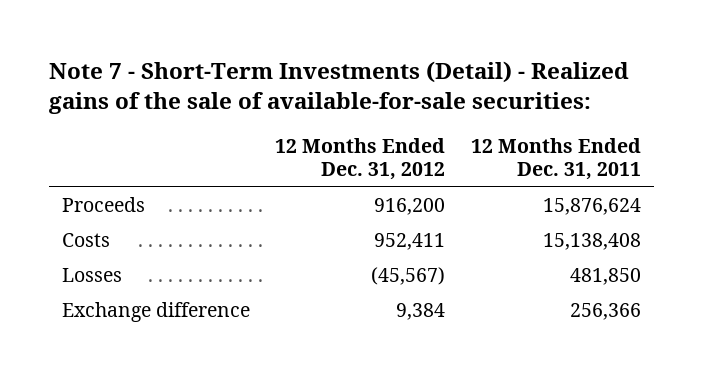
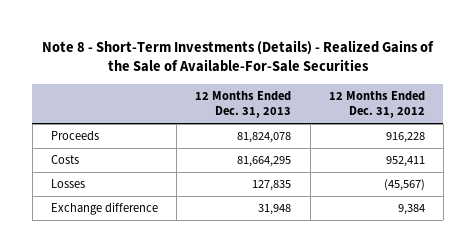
[49,61,630,115] Note 7 - Short-Term Investments (Detail) - Realized gains of the sale of available-for-sale securities: -> [41,39,434,73] Note 8 - Short-Term Investments (Details) - Realized Gains of the Sale of Available-For-Sale Securities
[470,138,641,180] 12 Months Ended Dec. 31, 2011 -> none
none -> [195,90,292,119] 12 Months Ended Dec. 31, 2013
[374,197,446,215] 916,200 -> [385,131,425,143] 916,228

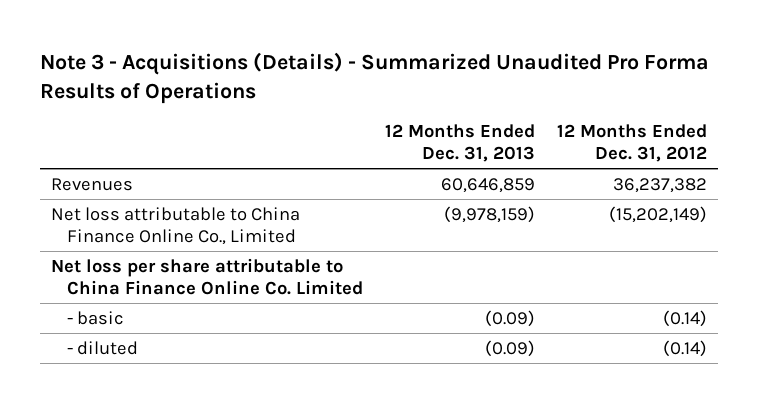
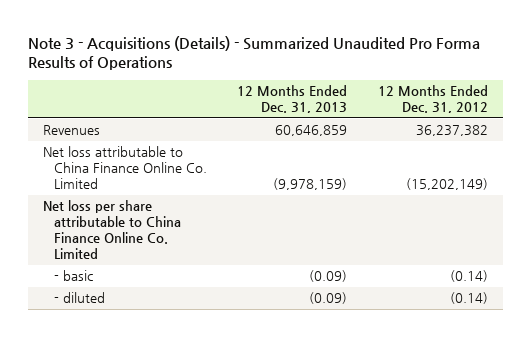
[50,206,300,245] Net loss attributable to China Finance Online Co., Limited -> [43,146,207,190] Net loss attributable to China Finance Online Co. Limited

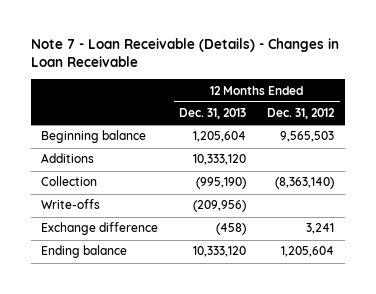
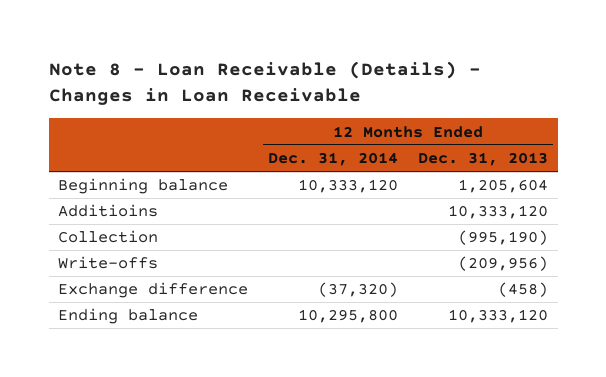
[30,38,339,68] Note 7 - Loan Receivable (Details) - Changes in Loan Receivable -> [48,60,481,106] Note 8 - Loan Receivable (Details) - Changes in Loan Receivable
[267,108,336,120] Dec. 31, 2012 -> none
none -> [268,152,399,167] Dec. 31, 2014
[41,153,95,164] Additions -> [58,204,159,218] Additioins

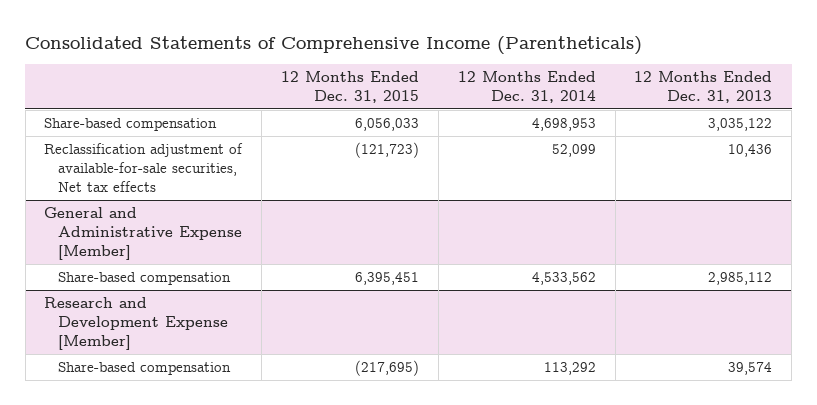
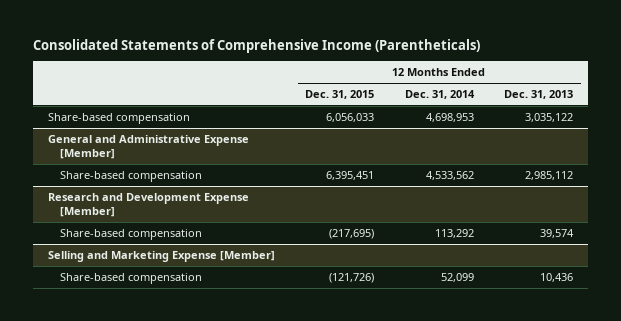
[44,143,244,193] Reclassification adjustment of available-for-sale securities, Net tax effects -> none
none -> [47,250,275,262] Selling and Marketing Expense [Member]
none -> [59,272,202,284] Share-based compensation

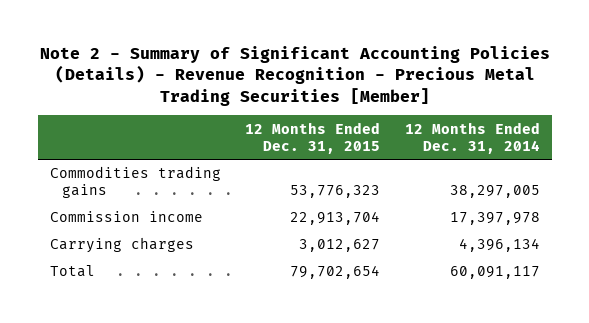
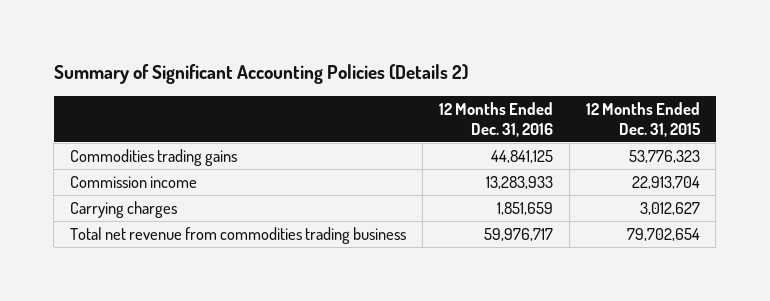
[39,45,550,106] Note 2 - Summary of Significant Accounting Policies (Details) - Revenue Recognition - Precious Metal Trading Securities [Member] -> [53,64,468,85] Summary of Significant Accounting Policies (Details 2)
[404,121,540,154] 12 Months Ended Dec. 31, 2014 -> none
none -> [438,102,553,137] 12 Months Ended Dec. 31, 2016
[49,265,95,278] Total -> [70,227,407,245] Total net revenue from commodities trading business

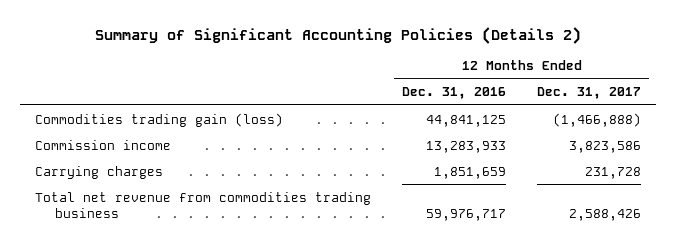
[585,102,701,137] 12 Months Ended Dec. 31, 2015 -> none
none -> [537,87,642,100] Dec. 31, 2017
[70,149,238,167] Commodities trading gains -> [35,112,284,127] Commodities trading gain (loss)

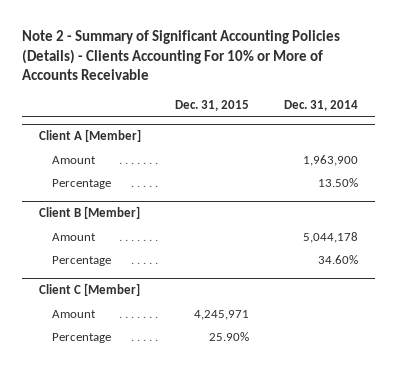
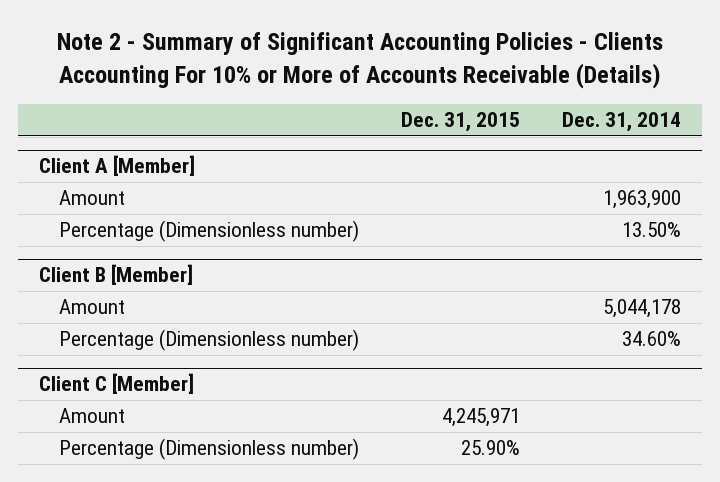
[21,30,340,81] Note 2 - Summary of Significant Accounting Policies (Details) - Clients Accounting For 10% or More of Accounts Receivable -> [57,32,664,90] Note 2 - Summary of Significant Accounting Policies - Clients Accounting For 10% or More of Accounts Receivable (Details)
[51,178,111,189] Percentage -> [59,220,360,243] Percentage (Dimensionless number)
[51,255,111,266] Percentage -> [59,329,360,352] Percentage (Dimensionless number)
[51,332,111,343] Percentage -> [59,438,360,461] Percentage (Dimensionless number)

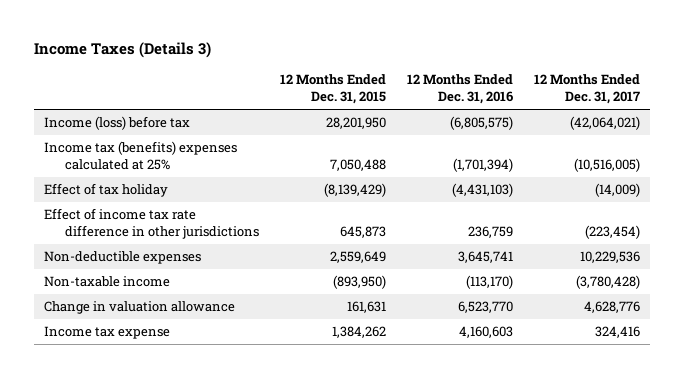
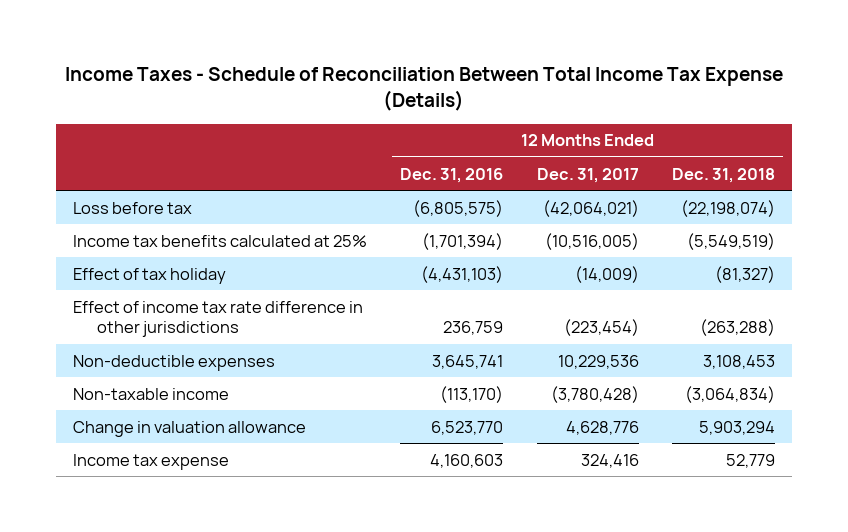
[33,41,211,58] Income Taxes (Details 3) -> [64,67,783,112] Income Taxes - Schedule of Reconciliation Between Total Income Tax Expense (Details)
[279,74,386,104] 12 Months Ended Dec. 31, 2015 -> none
none -> [672,167,776,183] Dec. 31, 2018
[44,116,191,131] Income (loss) before tax -> [72,201,192,214] Loss before tax
[44,141,238,171] Income tax (benefits) expenses calculated at 25% -> [72,234,367,247] Income tax benefits calculated at 25%

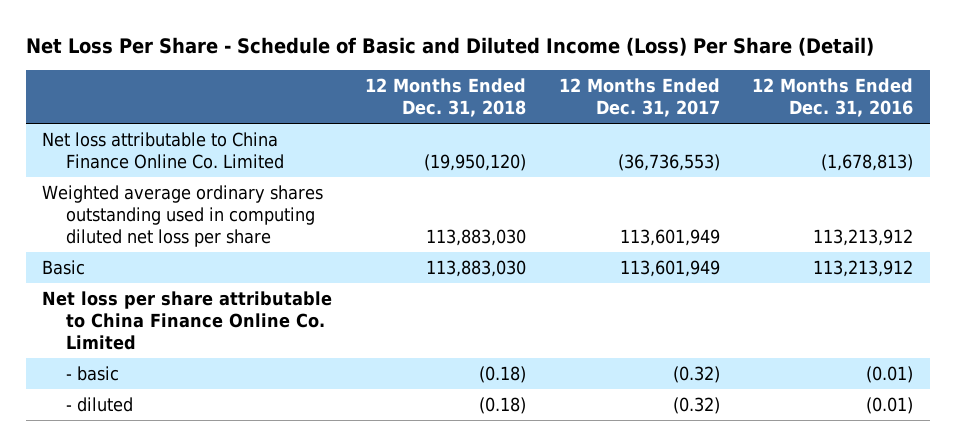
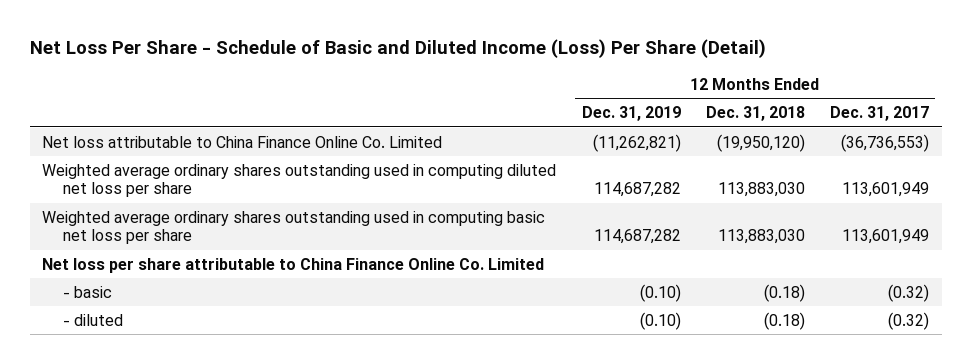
[752,78,914,118] 12 Months Ended Dec. 31, 2016 -> none
none -> [581,106,681,122] Dec. 31, 2019
[42,259,86,275] Basic -> [42,210,546,245] Weighted average ordinary shares outstanding used in computing basic net loss per share

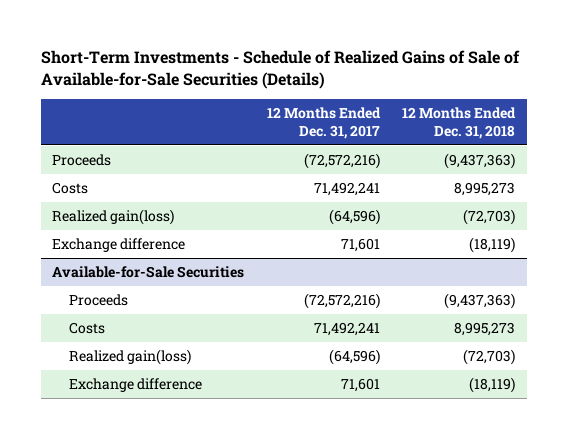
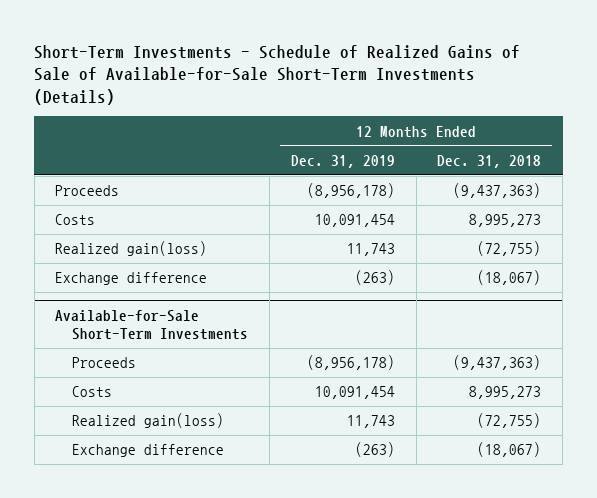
[41,49,521,89] Short-Term Investments - Schedule of Realized Gains of Sale of Available-for-Sale Securities (Details) -> [34,44,521,105] Short-Term Investments - Schedule of Realized Gains of Sale of Available-for-Sale Short-Term Investments (Details)
[266,106,381,139] 12 Months Ended Dec. 31, 2017 -> none
none -> [290,154,395,168] Dec. 31, 2019
[463,209,516,226] (72,703) -> [477,241,542,257] (72,755)
[469,237,516,254] (18,119) -> [477,270,542,286] (18,067)
[52,266,245,279] Available-for-Sale Securities -> [55,310,248,341] Available-for-Sale Short-Term Investments
[463,349,516,366] (72,703) -> [477,413,542,429] (72,755)
[469,377,516,394] (18,119) -> [477,442,542,458] (18,067)

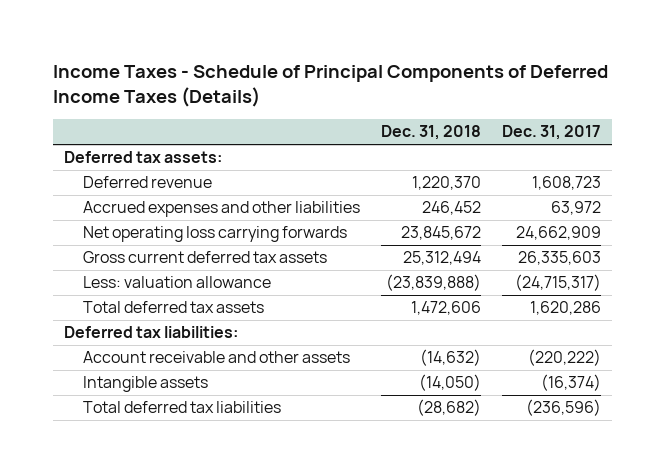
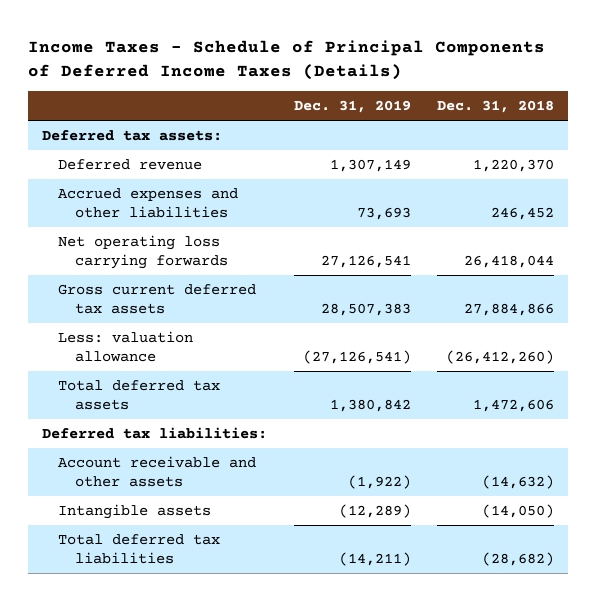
[502,125,602,141] Dec. 31, 2017 -> none
none -> [293,100,411,114] Dec. 31, 2019
[401,226,482,241] 23,845,672 -> [464,254,555,268] 26,418,044
[403,251,482,266] 25,312,494 -> [464,302,555,316] 27,884,866
[386,274,482,292] (23,839,888) -> [446,349,555,364] (26,412,260)

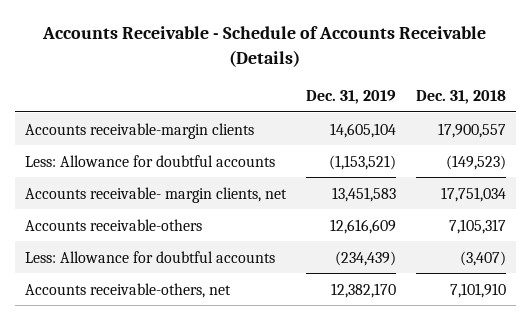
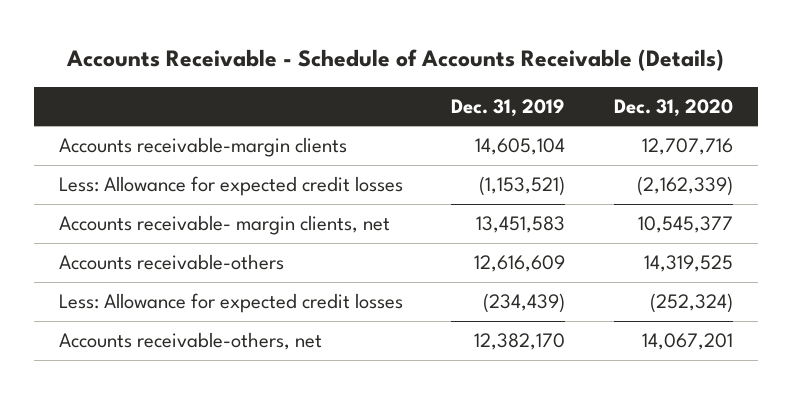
[416,89,507,104] Dec. 31, 2018 -> none
none -> [614,98,734,117] Dec. 31, 2020
[24,154,275,167] Less: Allowance for doubtful accounts -> [58,176,403,197] Less: Allowance for expected credit losses
[24,250,275,263] Less: Allowance for doubtful accounts -> [58,293,403,314] Less: Allowance for expected credit losses

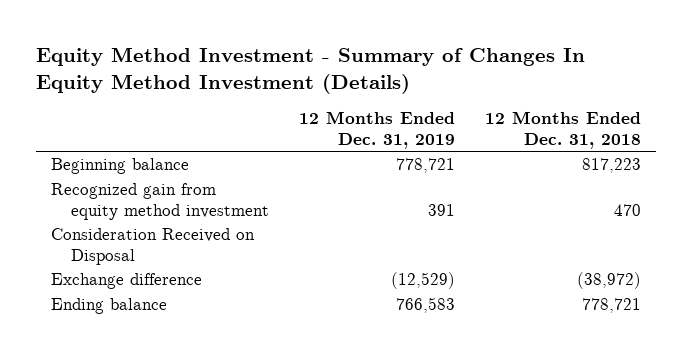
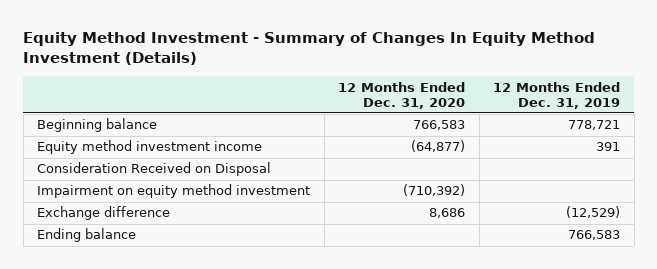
[485,111,642,149] 12 Months Ended Dec. 31, 2018 -> none
none -> [338,81,466,109] 12 Months Ended Dec. 31, 2020
[50,183,270,220] Recognized gain from equity method investment -> [37,140,263,155] Equity method investment income
none -> [37,184,311,199] Impairment on equity method investment

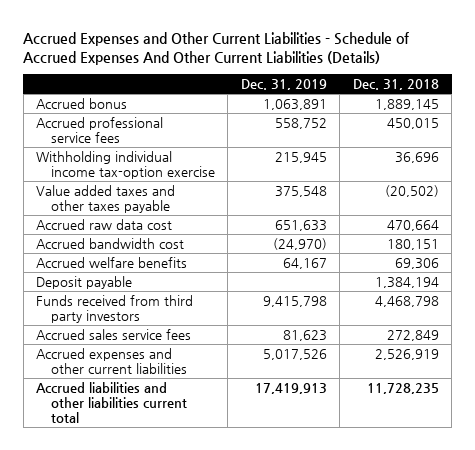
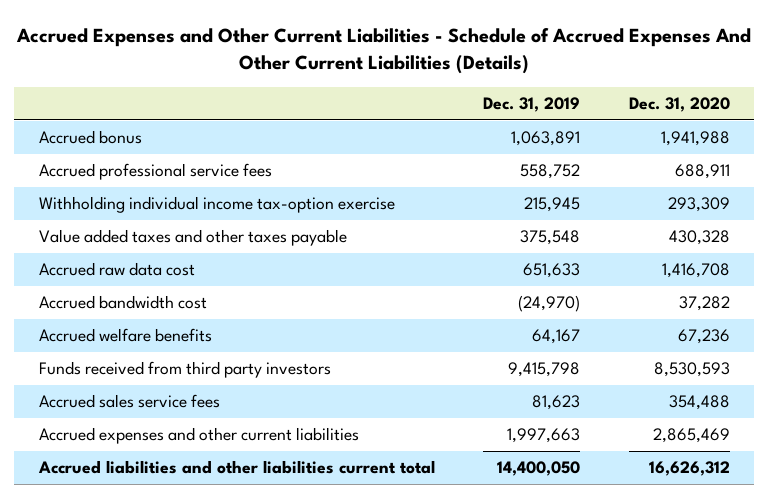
[352,78,439,90] Dec. 31, 2018 -> none
none -> [629,96,731,112] Dec. 31, 2020
[36,275,133,289] Deposit payable -> none
[262,348,327,360] 5,017,526 -> [507,428,581,444] 1,997,663
[254,382,327,394] 17,419,913 -> [497,461,581,477] 14,400,050

